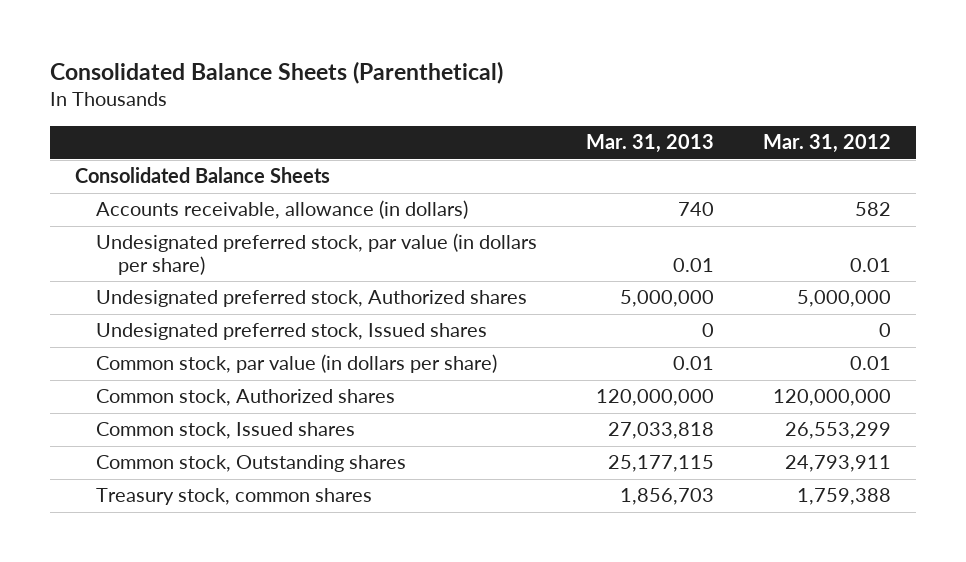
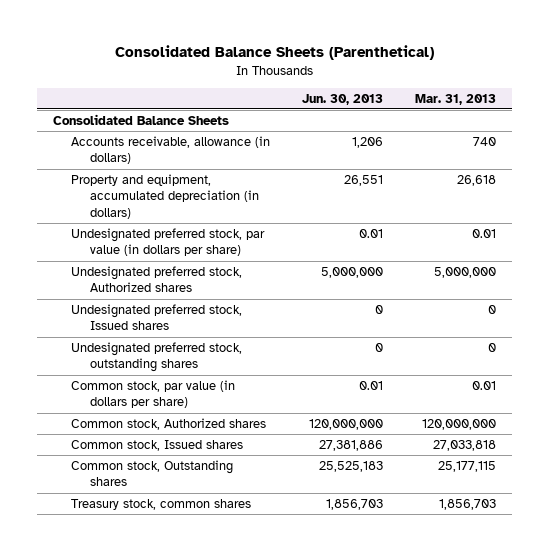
[763,134,892,154] Mar. 31, 2012 -> none
none -> [302,93,384,105] Jun. 30, 2013
none -> [71,173,259,219] Property and equipment, accumulated depreciation (in dollars)
none -> [71,341,243,373] Undesignated preferred stock, outstanding shares

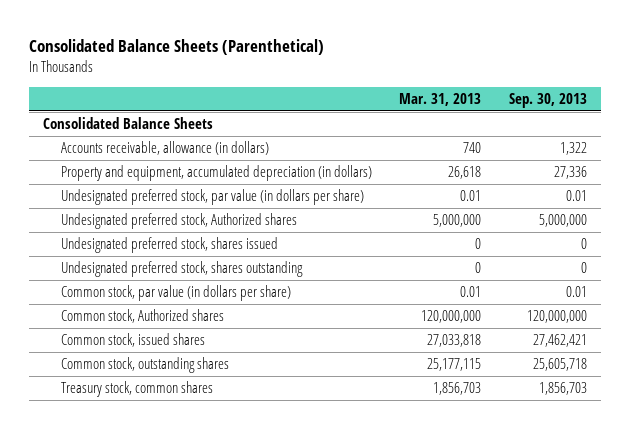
[302,93,384,105] Jun. 30, 2013 -> none
none -> [508,93,587,109] Sep. 30, 2013
[71,303,243,331] Undesignated preferred stock, Issued shares -> [60,237,278,254] Undesignated preferred stock, shares issued
[71,341,243,373] Undesignated preferred stock, outstanding shares -> [60,261,303,278] Undesignated preferred stock, shares outstanding
[71,439,244,451] Common stock, Issued shares -> [60,333,205,348] Common stock, issued shares
[71,459,234,487] Common stock, Outstanding shares -> [60,357,229,374] Common stock, outstanding shares

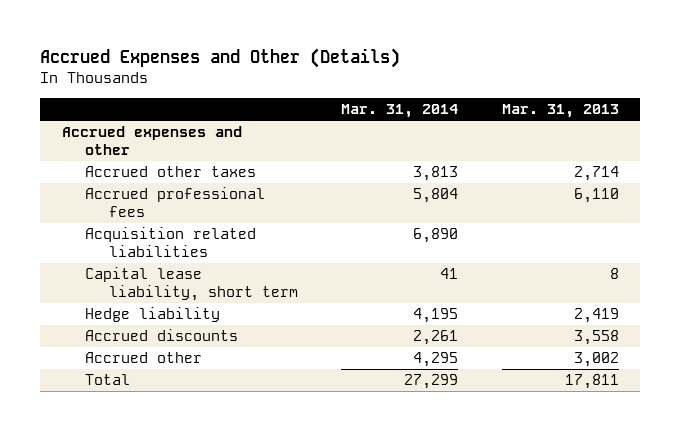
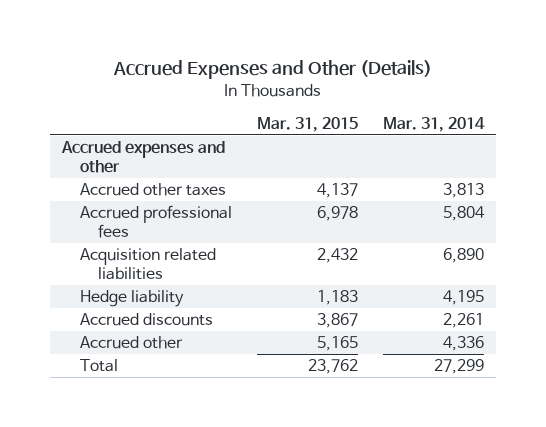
[501,104,619,119] Mar. 31, 2013 -> none
none -> [256,116,358,132] Mar. 31, 2015
[85,267,298,301] Capital lease liability, short term -> none
[413,352,459,368] 4,295 -> [442,336,484,352] 4,336

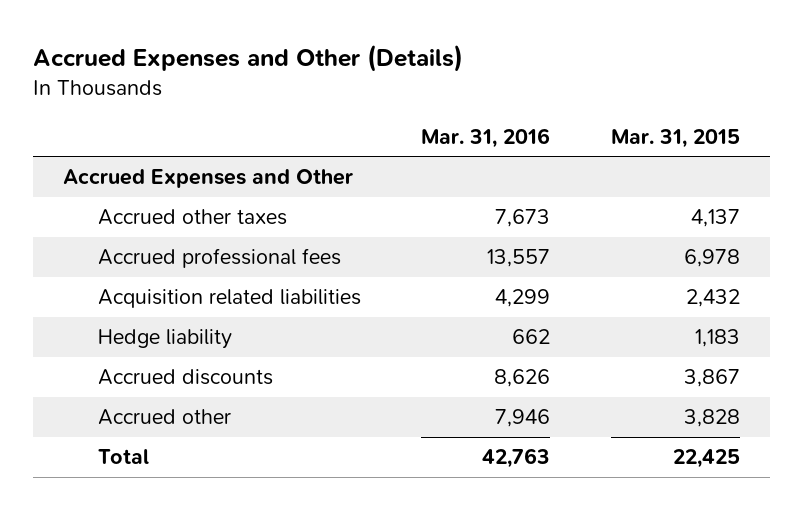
[382,116,485,132] Mar. 31, 2014 -> none
none -> [421,127,551,148] Mar. 31, 2016
[61,141,226,173] Accrued expenses and other -> [63,169,354,189] Accrued Expenses and Other
[316,336,358,352] 5,165 -> [684,409,741,428] 3,828
[307,359,358,375] 23,762 -> [673,449,741,469] 22,425

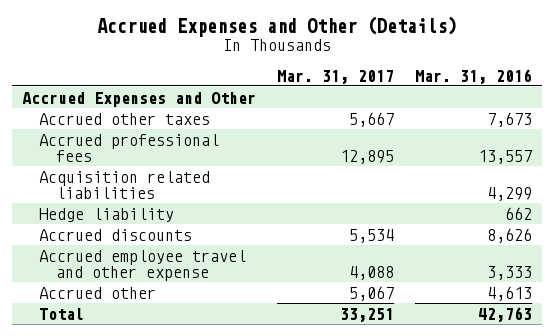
[611,128,741,148] Mar. 31, 2015 -> none
none -> [277,69,395,84] Mar. 31, 2017
none -> [39,249,247,281] Accrued employee travel and other expense
[495,409,551,428] 7,946 -> [486,285,532,301] 4,613

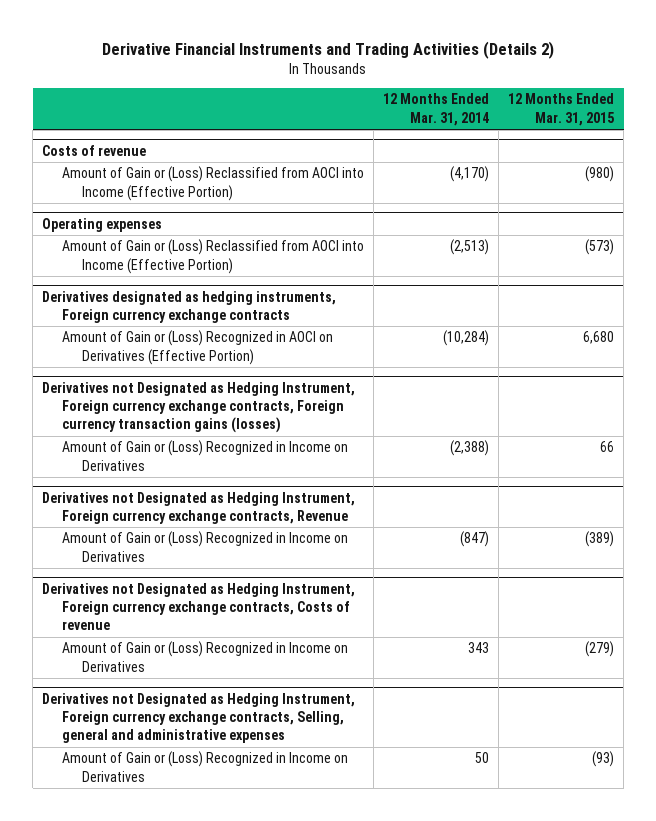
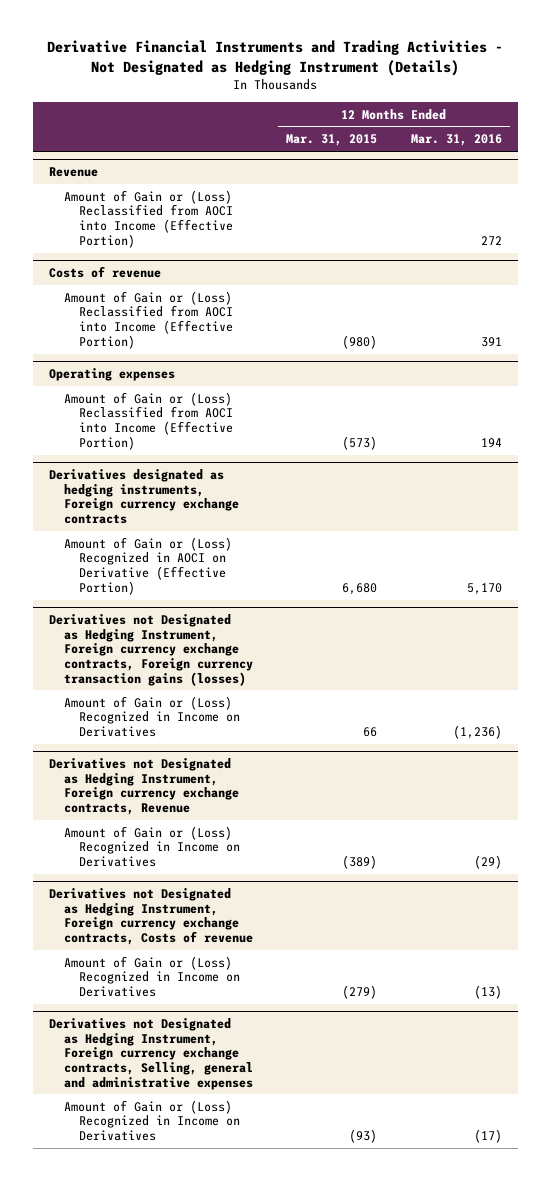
[102,40,555,59] Derivative Financial Instruments and Trading Activities (Details 2) -> [47,40,504,77] Derivative Financial Instruments and Trading Activities - Not Designated as Hedging Instrument (Details)
[383,93,490,126] 12 Months Ended Mar. 31, 2014 -> none
none -> [410,134,502,147] Mar. 31, 2016
none -> [49,167,99,178] Revenue
none -> [64,189,233,248] Amount of Gain or (Loss) Reclassified from AOCI into Income (Effective Portion)
[61,330,333,365] Amount of Gain or (Loss) Recognized in AOCI on Derivatives (Effective Portion) -> [64,536,233,595] Amount of Gain or (Loss) Recognized in AOCI on Derivative (Effective Portion)

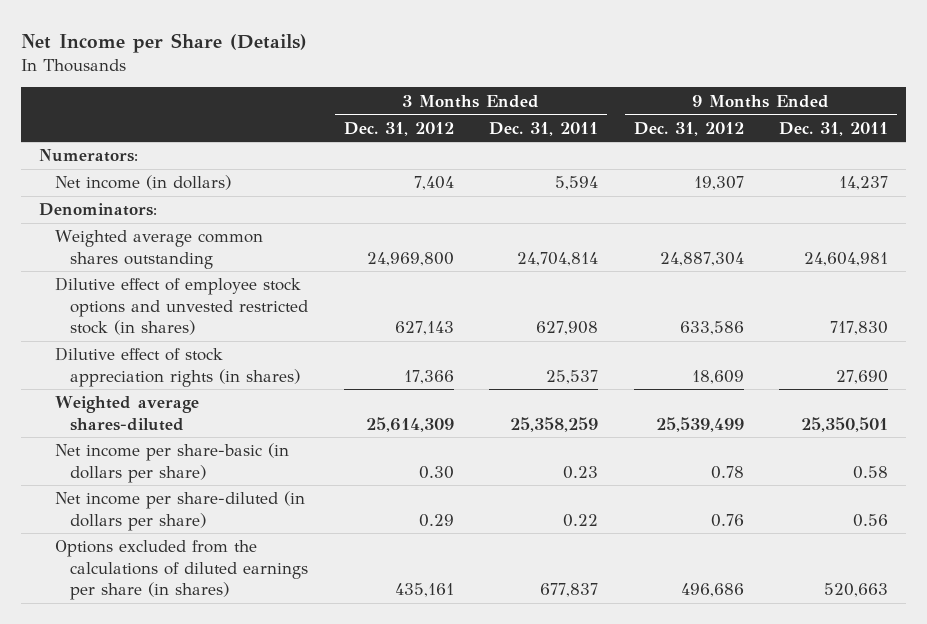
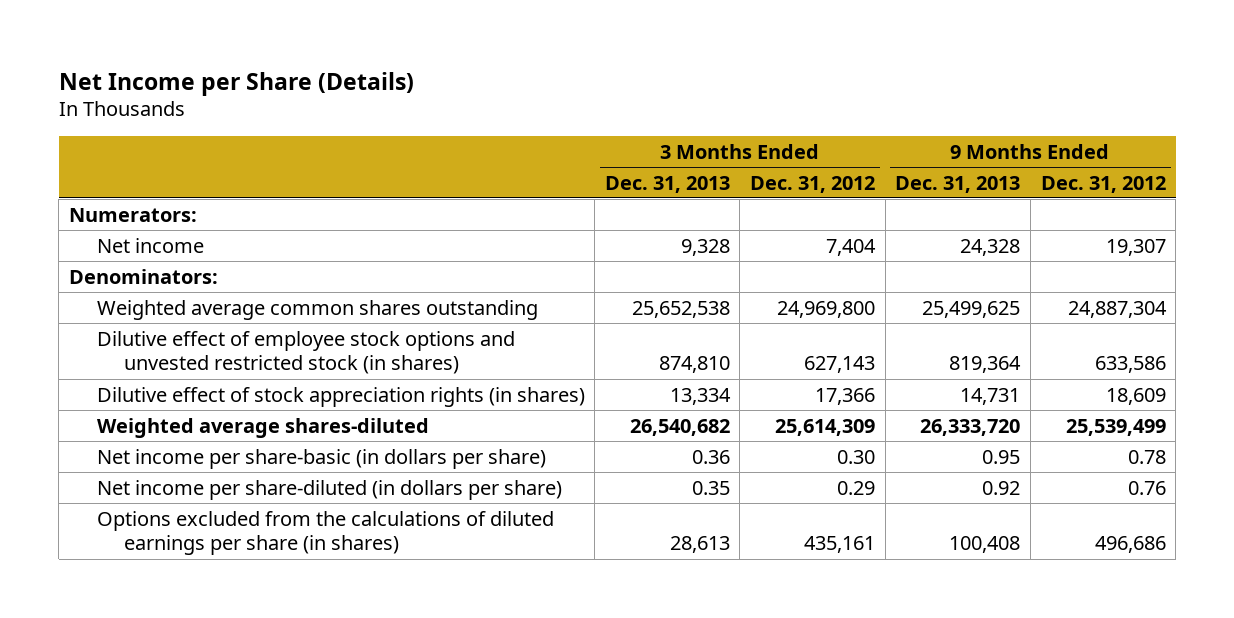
[489,121,599,136] Dec. 31, 2011 -> none
[779,121,889,136] Dec. 31, 2011 -> none
none -> [604,175,730,193] Dec. 31, 2013
none -> [895,175,1021,193] Dec. 31, 2013
[54,175,231,191] Net income (in dollars) -> [96,237,204,253] Net income

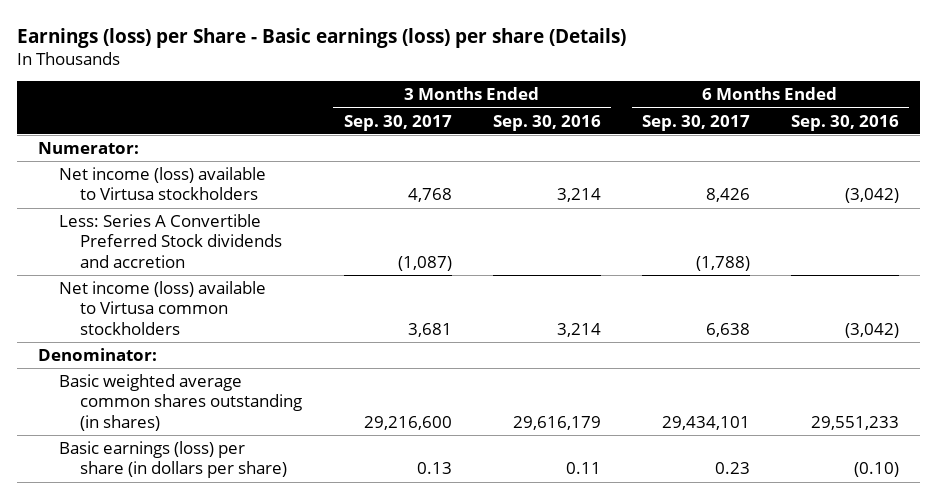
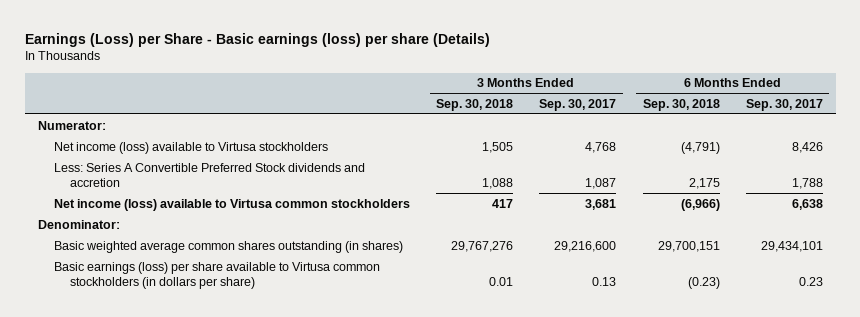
[17,27,627,48] Earnings (loss) per Share - Basic earnings (loss) per share (Details) -> [24,32,490,47] Earnings (Loss) per Share - Basic earnings (loss) per share (Details)
[492,114,601,131] Sep. 30, 2016 -> none
[791,114,900,131] Sep. 30, 2016 -> none
none -> [436,98,514,111] Sep. 30, 2018
none -> [642,98,720,111] Sep. 30, 2018
[397,256,452,272] (1,087) -> [585,178,617,190] 1,087
[695,256,750,272] (1,788) -> [791,178,823,190] 1,788
[59,440,288,479] Basic earnings (loss) per share (in dollars per share) -> [53,261,380,290] Basic earnings (loss) per share available to Virtusa common stockholders (in dollars per share)

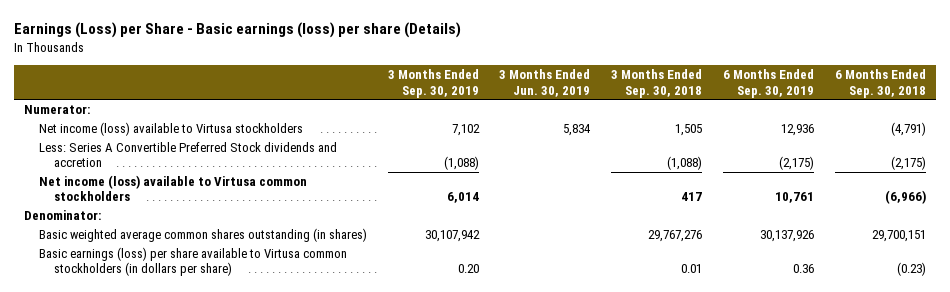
[539,98,617,111] Sep. 30, 2017 -> none
[745,98,823,111] Sep. 30, 2017 -> none
none -> [387,69,479,98] 3 Months Ended Sep. 30, 2019
none -> [499,69,591,97] 3 Months Ended Jun. 30, 2019
none -> [722,69,814,98] 6 Months Ended Sep. 30, 2019
[482,178,514,190] 1,088 -> [667,156,703,171] (1,088)
[688,178,720,190] 2,175 -> [890,156,926,171] (2,175)

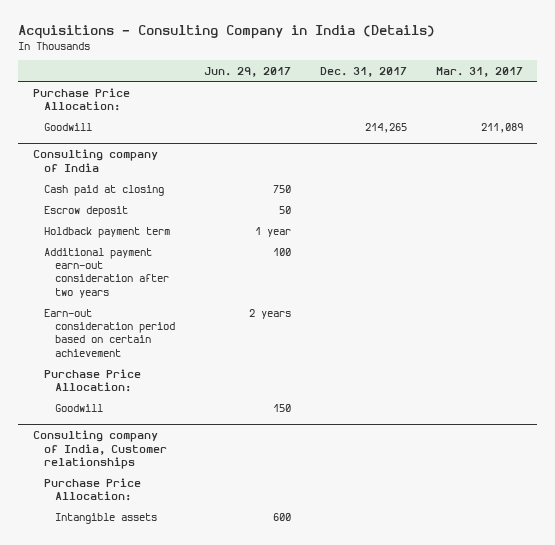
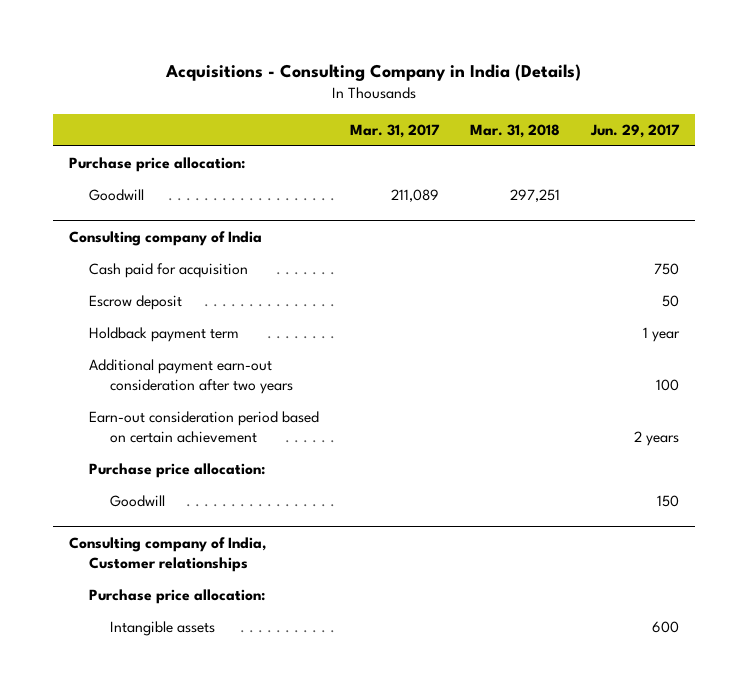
[319,66,407,77] Dec. 31, 2017 -> none
none -> [470,123,561,138] Mar. 31, 2018
[32,87,130,111] Purchase Price Allocation: -> [68,157,245,173] Purchase price allocation:
[44,184,165,196] Cash paid at closing -> [89,263,249,279] Cash paid for acquisition
[44,368,142,392] Purchase Price Allocation: -> [89,463,266,479] Purchase price allocation:
[44,477,142,501] Purchase Price Allocation: -> [89,589,266,605] Purchase price allocation:

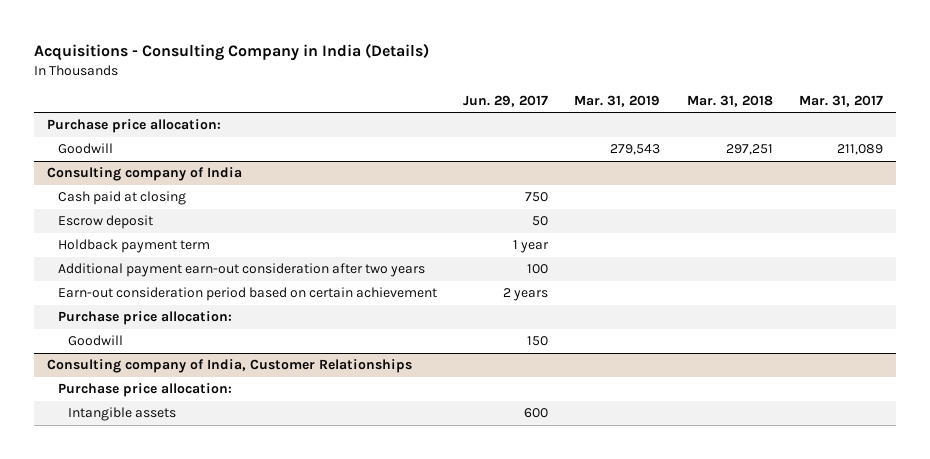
none -> [574,94,661,107] Mar. 31, 2019
[89,263,249,279] Cash paid for acquisition -> [57,191,186,206] Cash paid at closing
[68,536,266,572] Consulting company of India, Customer relationships -> [47,359,413,374] Consulting company of India, Customer Relationships

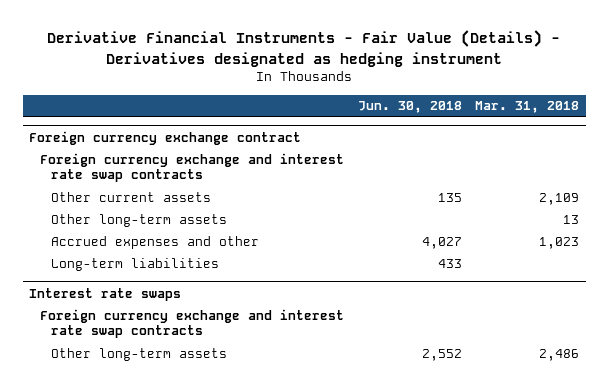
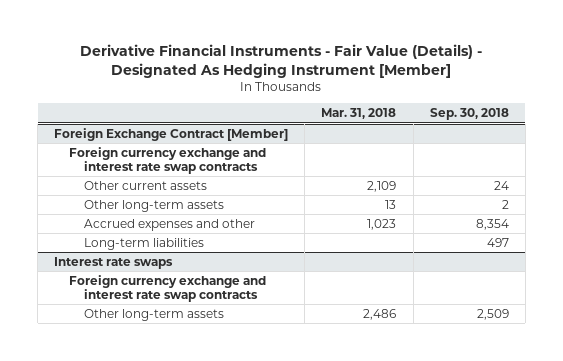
[47,30,561,67] Derivative Financial Instruments - Fair Value (Details) - Derivatives designated as hedging instrument -> [80,44,483,79] Derivative Financial Instruments - Fair Value (Details) - Designated As Hedging Instrument [Member]
[357,101,462,114] Jun. 30, 2018 -> none
none -> [429,108,509,121] Sep. 30, 2018
[29,130,302,145] Foreign currency exchange contract -> [54,127,289,141] Foreign Exchange Contract [Member]

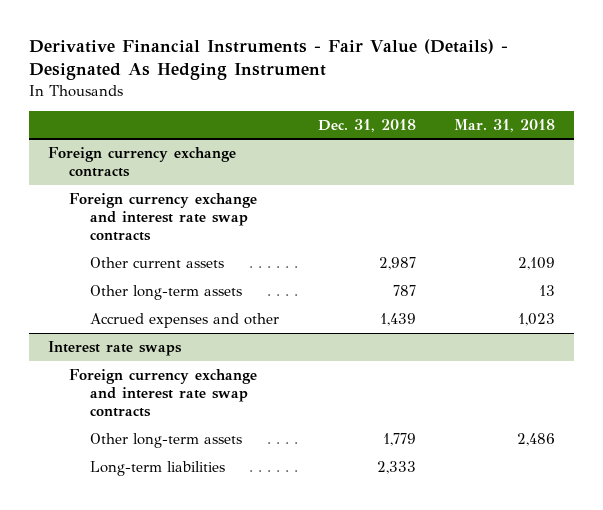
[80,44,483,79] Derivative Financial Instruments - Fair Value (Details) - Designated As Hedging Instrument [Member] -> [28,38,508,81] Derivative Financial Instruments - Fair Value (Details) - Designated As Hedging Instrument
[429,108,509,121] Sep. 30, 2018 -> none
none -> [317,118,416,132] Dec. 31, 2018
[54,127,289,141] Foreign Exchange Contract [Member] -> [47,146,236,178] Foreign currency exchange contracts
[83,237,204,250] Long-term liabilities -> none
none -> [90,460,226,476] Long-term liabilities

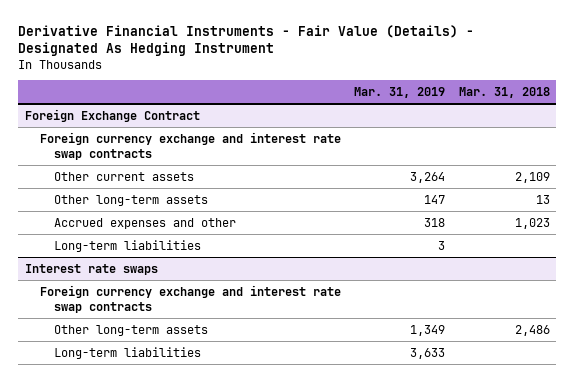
[317,118,416,132] Dec. 31, 2018 -> none
none -> [354,86,446,98] Mar. 31, 2019
[47,146,236,178] Foreign currency exchange contracts -> [24,108,200,122] Foreign Exchange Contract
none -> [54,239,202,252] Long-term liabilities

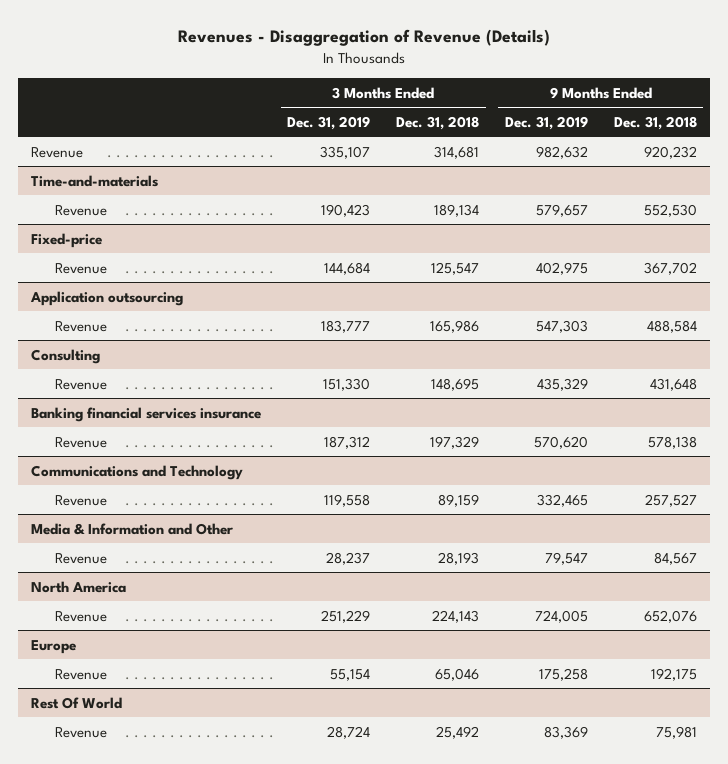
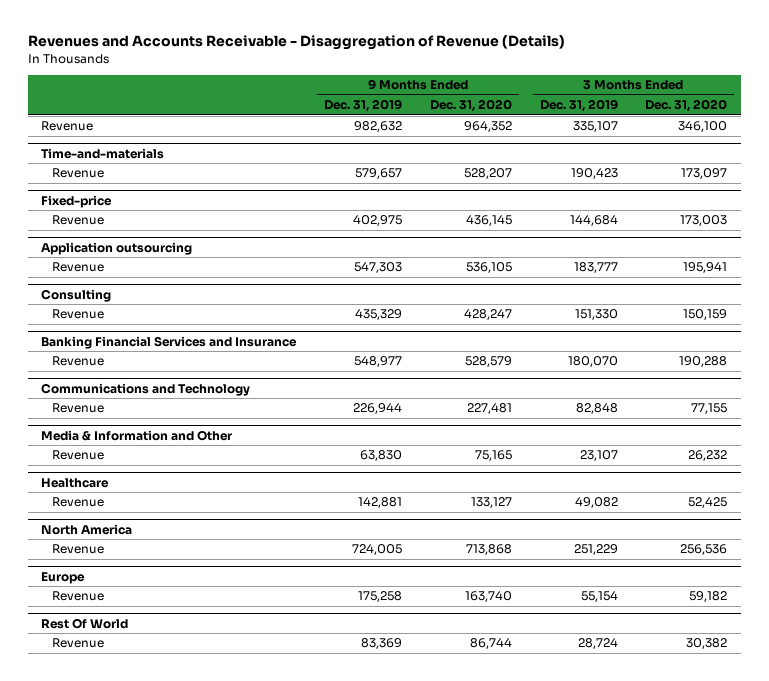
[178,29,551,47] Revenues - Disaggregation of Revenue (Details) -> [27,35,565,51] Revenues and Accounts Receivable - Disaggregation of Revenue (Details)
[396,115,480,130] Dec. 31, 2018 -> none
[613,115,697,130] Dec. 31, 2018 -> none
none -> [429,99,512,113] Dec. 31, 2020
none -> [645,99,728,113] Dec. 31, 2020
[31,406,262,422] Banking financial services insurance -> [41,335,298,349] Banking Financial Services and Insurance
[324,435,371,449] 187,312 -> [567,356,618,368] 180,070
[533,435,588,449] 570,620 -> [354,356,403,368] 548,977
[324,493,371,507] 119,558 -> [575,403,618,415] 82,848
[536,493,588,507] 332,465 -> [353,403,403,415] 226,944
[326,551,371,565] 28,237 -> [579,450,618,462] 23,107
[544,551,588,565] 79,547 -> [360,450,403,462] 63,830
none -> [41,477,110,488] Healthcare
none -> [51,497,104,508] Revenue

